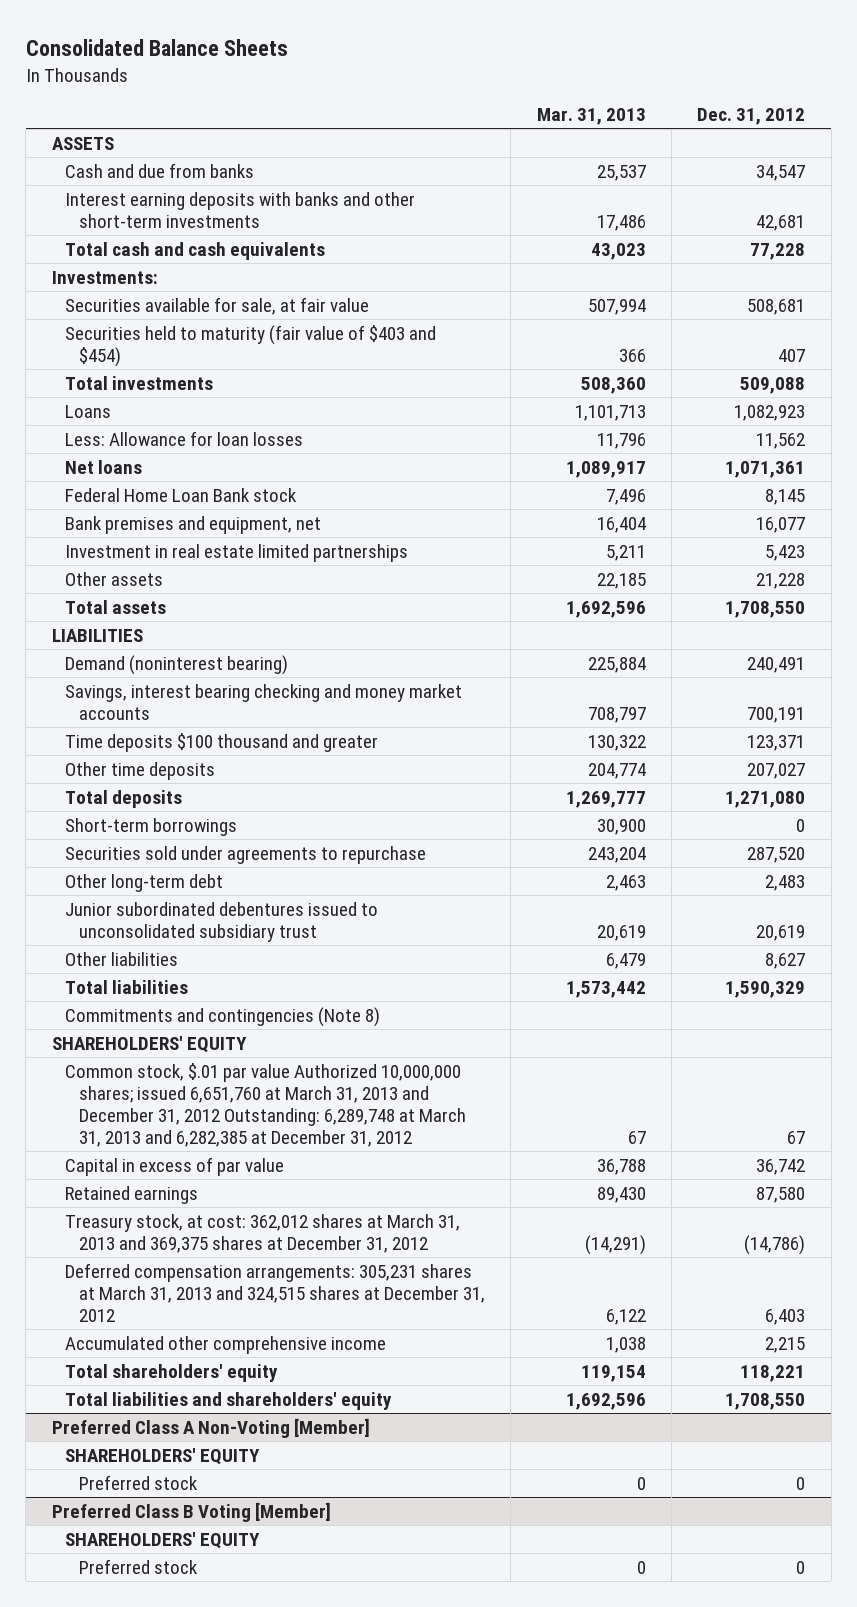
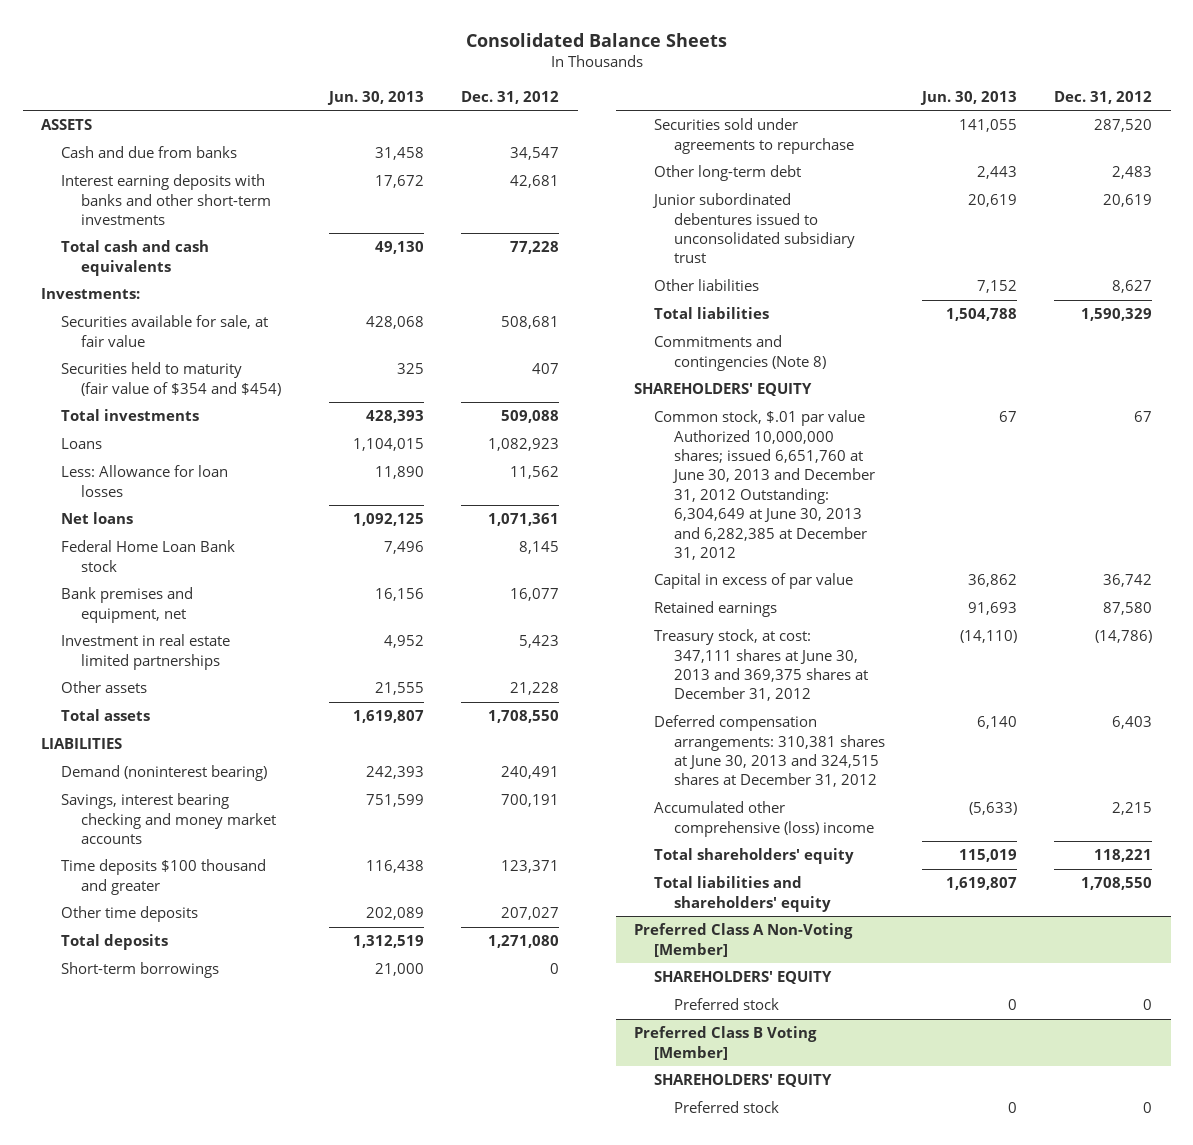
[536,108,646,126] Mar. 31, 2013 -> none
none -> [327,90,425,105] Jun. 30, 2013
[65,324,437,367] Securities held to maturity (fair value of $403 and $454) -> [61,362,282,396] Securities held to maturity (fair value of $354 and $454)
[65,1062,467,1147] Common stock, $.01 par value Authorized 10,000,000 shares; issued 6,651,760 at March 31, 2013 and December 31, 2012 Outstanding: 6,289,748 at March 31, 2013 and 6,282,385 at December 31, 2012 -> [654,410,876,561] Common stock, $.01 par value Authorized 10,000,000 shares; issued 6,651,760 at June 30, 2013 and December 31, 2012 Outstanding: 6,304,649 at June 30, 2013 and 6,282,385 at December 31, 2012
[65,1213,461,1253] Treasury stock, at cost: 362,012 shares at March 31, 2013 and 369,375 shares at December 31, 2012 -> [654,629,869,702] Treasury stock, at cost: 347,111 shares at June 30, 2013 and 369,375 shares at December 31, 2012
[65,1262,486,1322] Deferred compensation arrangements: 305,231 shares at March 31, 2013 and 324,515 shares at December 31, 2012 -> [654,715,886,788] Deferred compensation arrangements: 310,381 shares at June 30, 2013 and 324,515 shares at December 31, 2012
[65,1335,387,1354] Accumulated other comprehensive income -> [654,801,875,837] Accumulated other comprehensive (loss) income

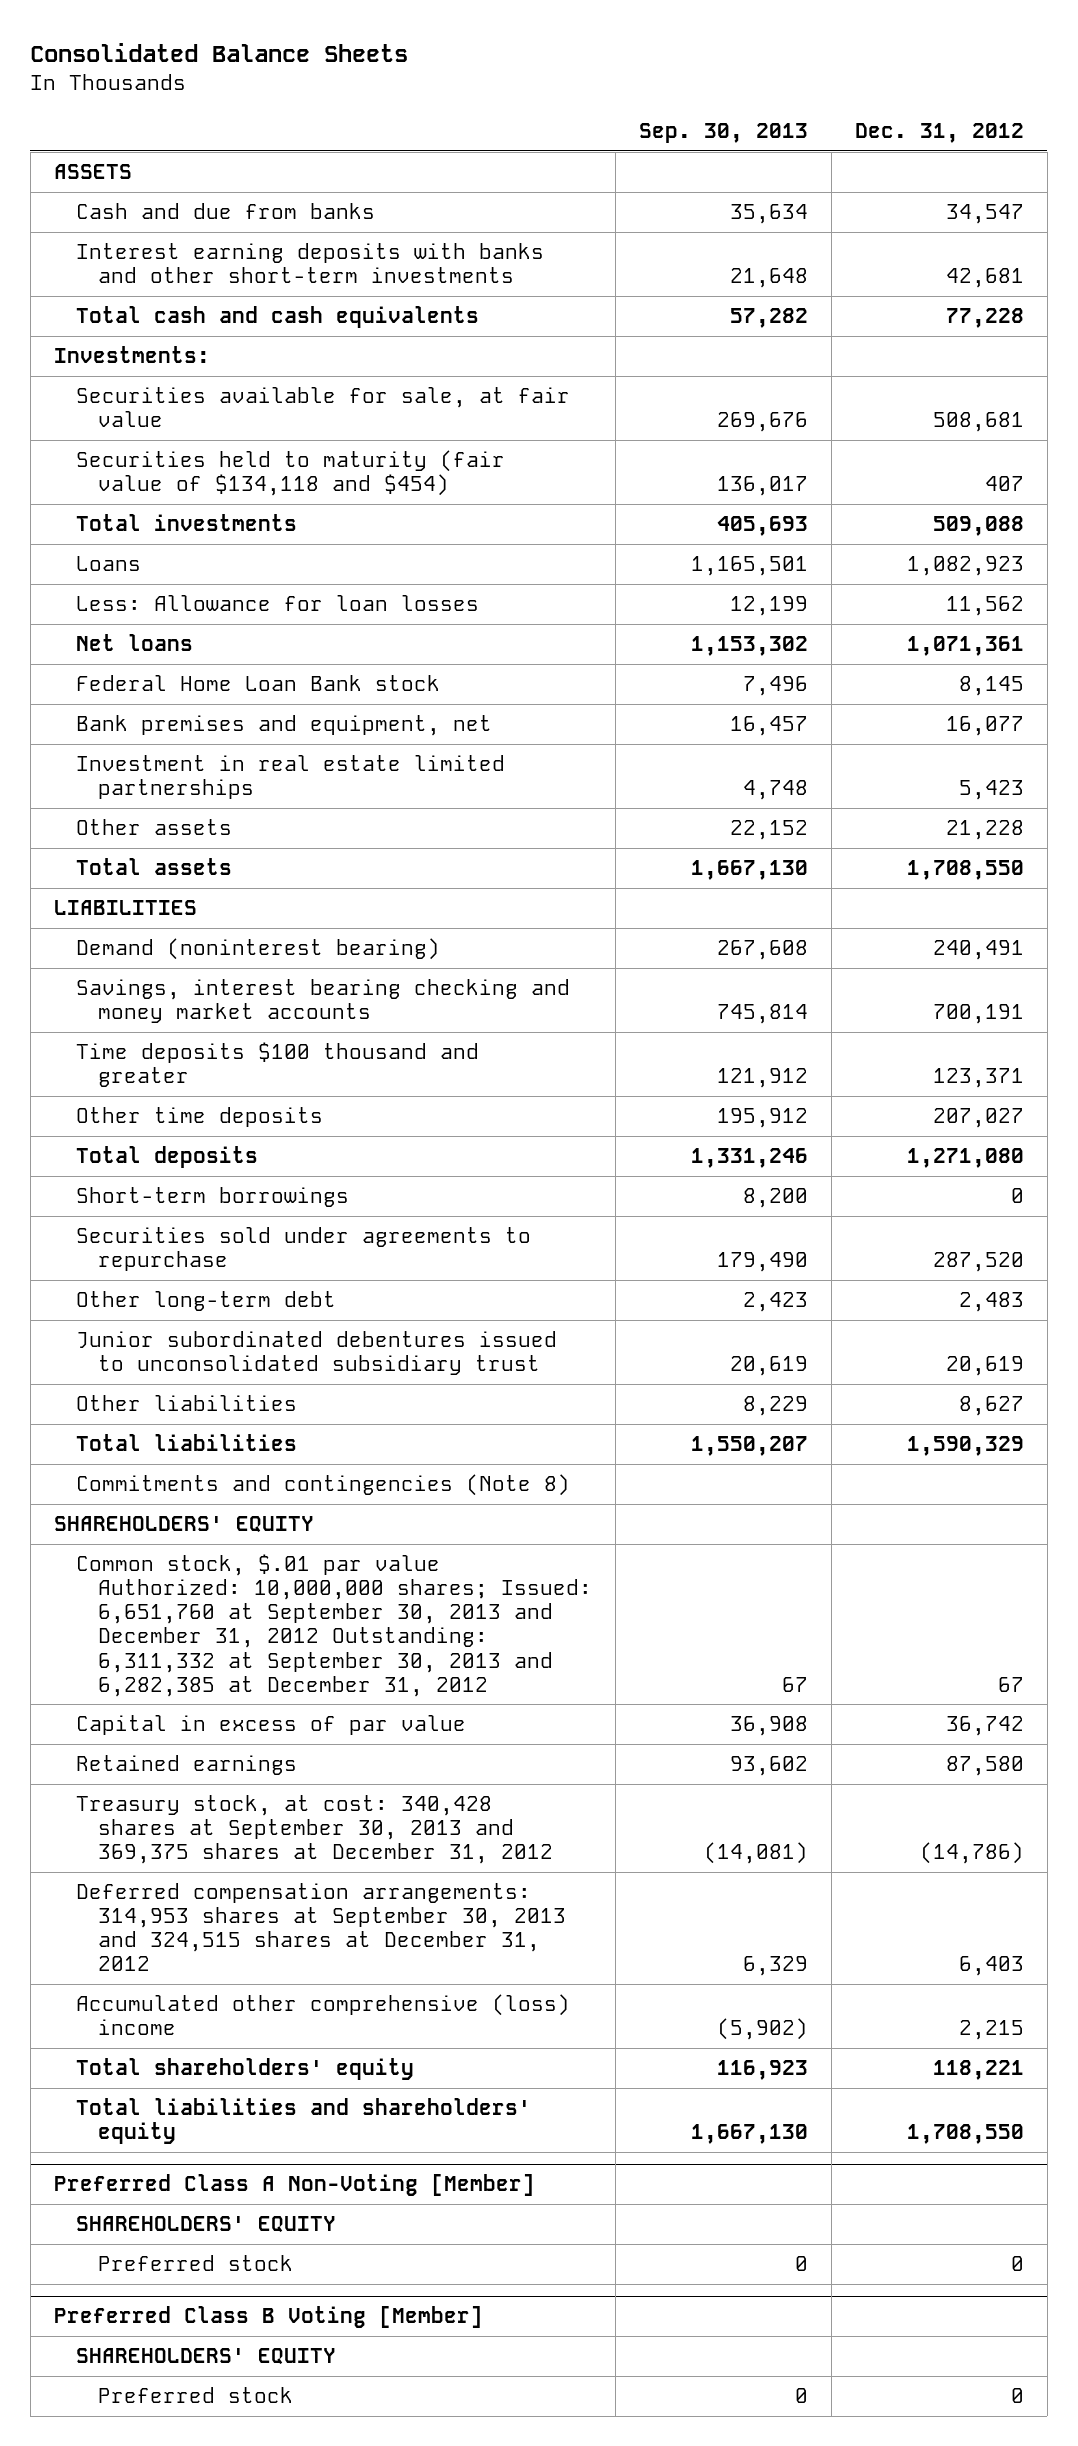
[327,90,425,105] Jun. 30, 2013 -> none
none -> [638,123,808,144] Sep. 30, 2013
[61,362,282,396] Securities held to maturity (fair value of $354 and $454) -> [75,450,505,497] Securities held to maturity (fair value of $134,118 and $454)
[654,410,876,561] Common stock, $.01 par value Authorized 10,000,000 shares; issued 6,651,760 at June 30, 2013 and December 31, 2012 Outstanding: 6,304,649 at June 30, 2013 and 6,282,385 at December 31, 2012 -> [75,1554,592,1697] Common stock, $.01 par value Authorized: 10,000,000 shares; Issued: 6,651,760 at September 30, 2013 and December 31, 2012 Outstanding: 6,311,332 at September 30, 2013 and 6,282,385 at December 31, 2012
[654,629,869,702] Treasury stock, at cost: 347,111 shares at June 30, 2013 and 369,375 shares at December 31, 2012 -> [75,1795,553,1865] Treasury stock, at cost: 340,428 shares at September 30, 2013 and 369,375 shares at December 31, 2012
[654,715,886,788] Deferred compensation arrangements: 310,381 shares at June 30, 2013 and 324,515 shares at December 31, 2012 -> [75,1883,566,1972] Deferred compensation arrangements: 314,953 shares at September 30, 2013 and 324,515 shares at December 31, 2012

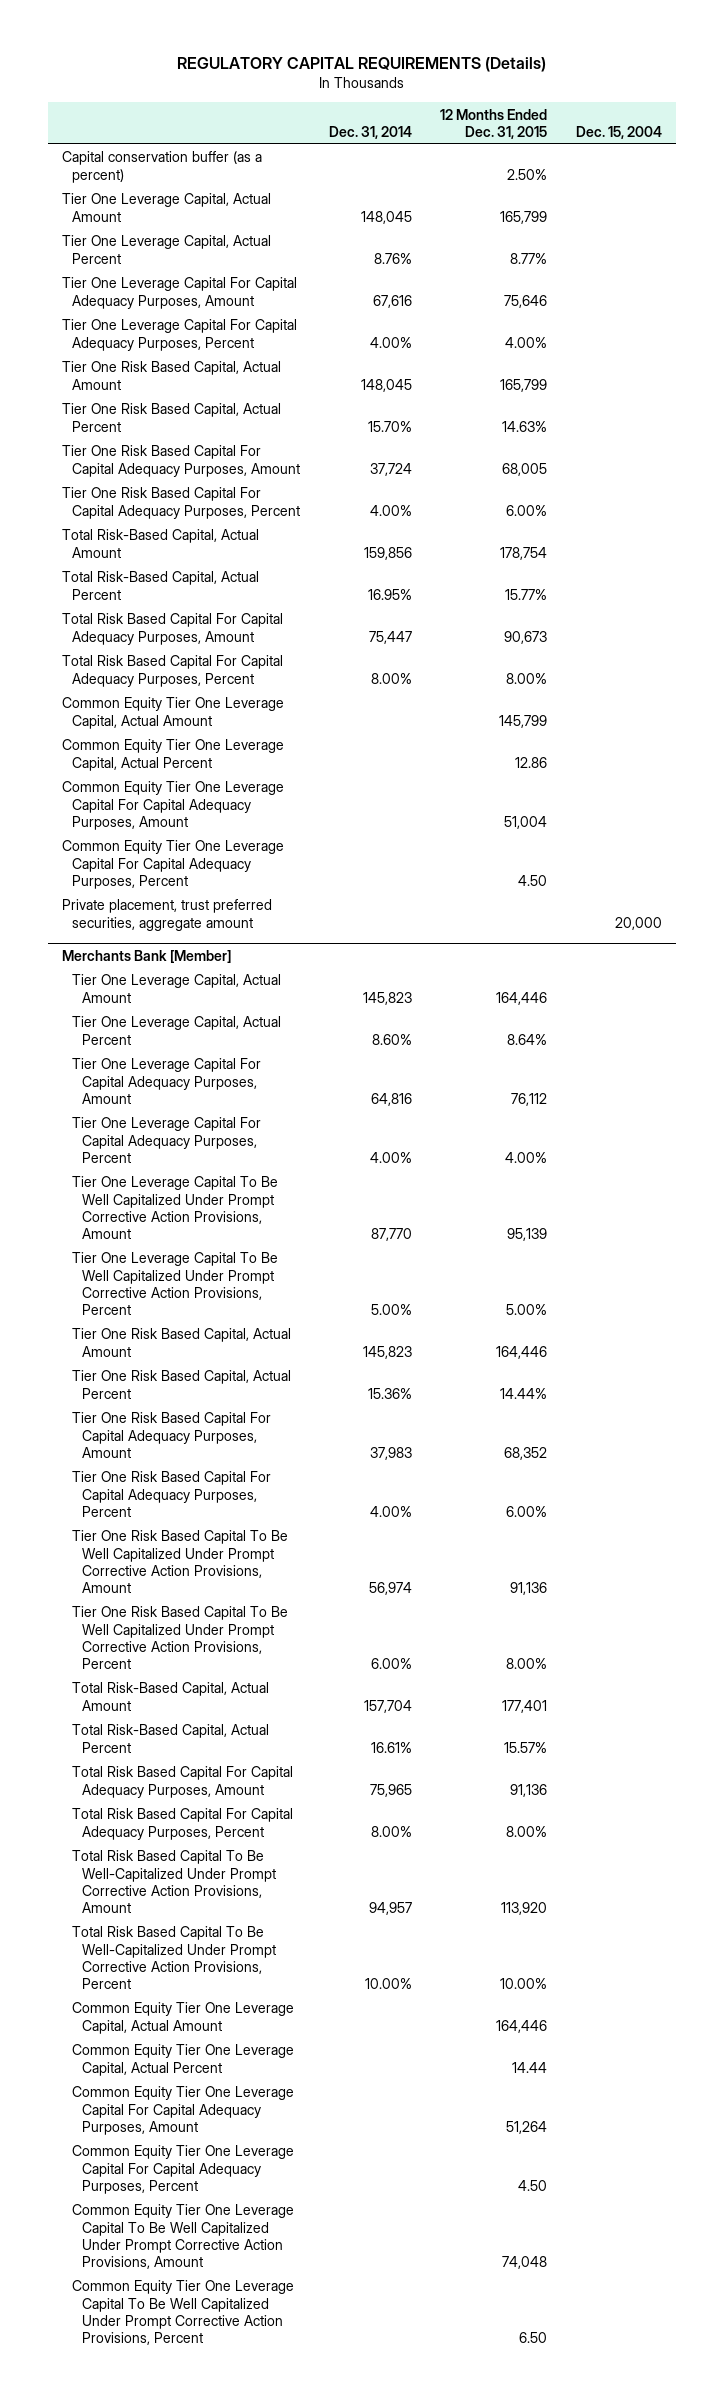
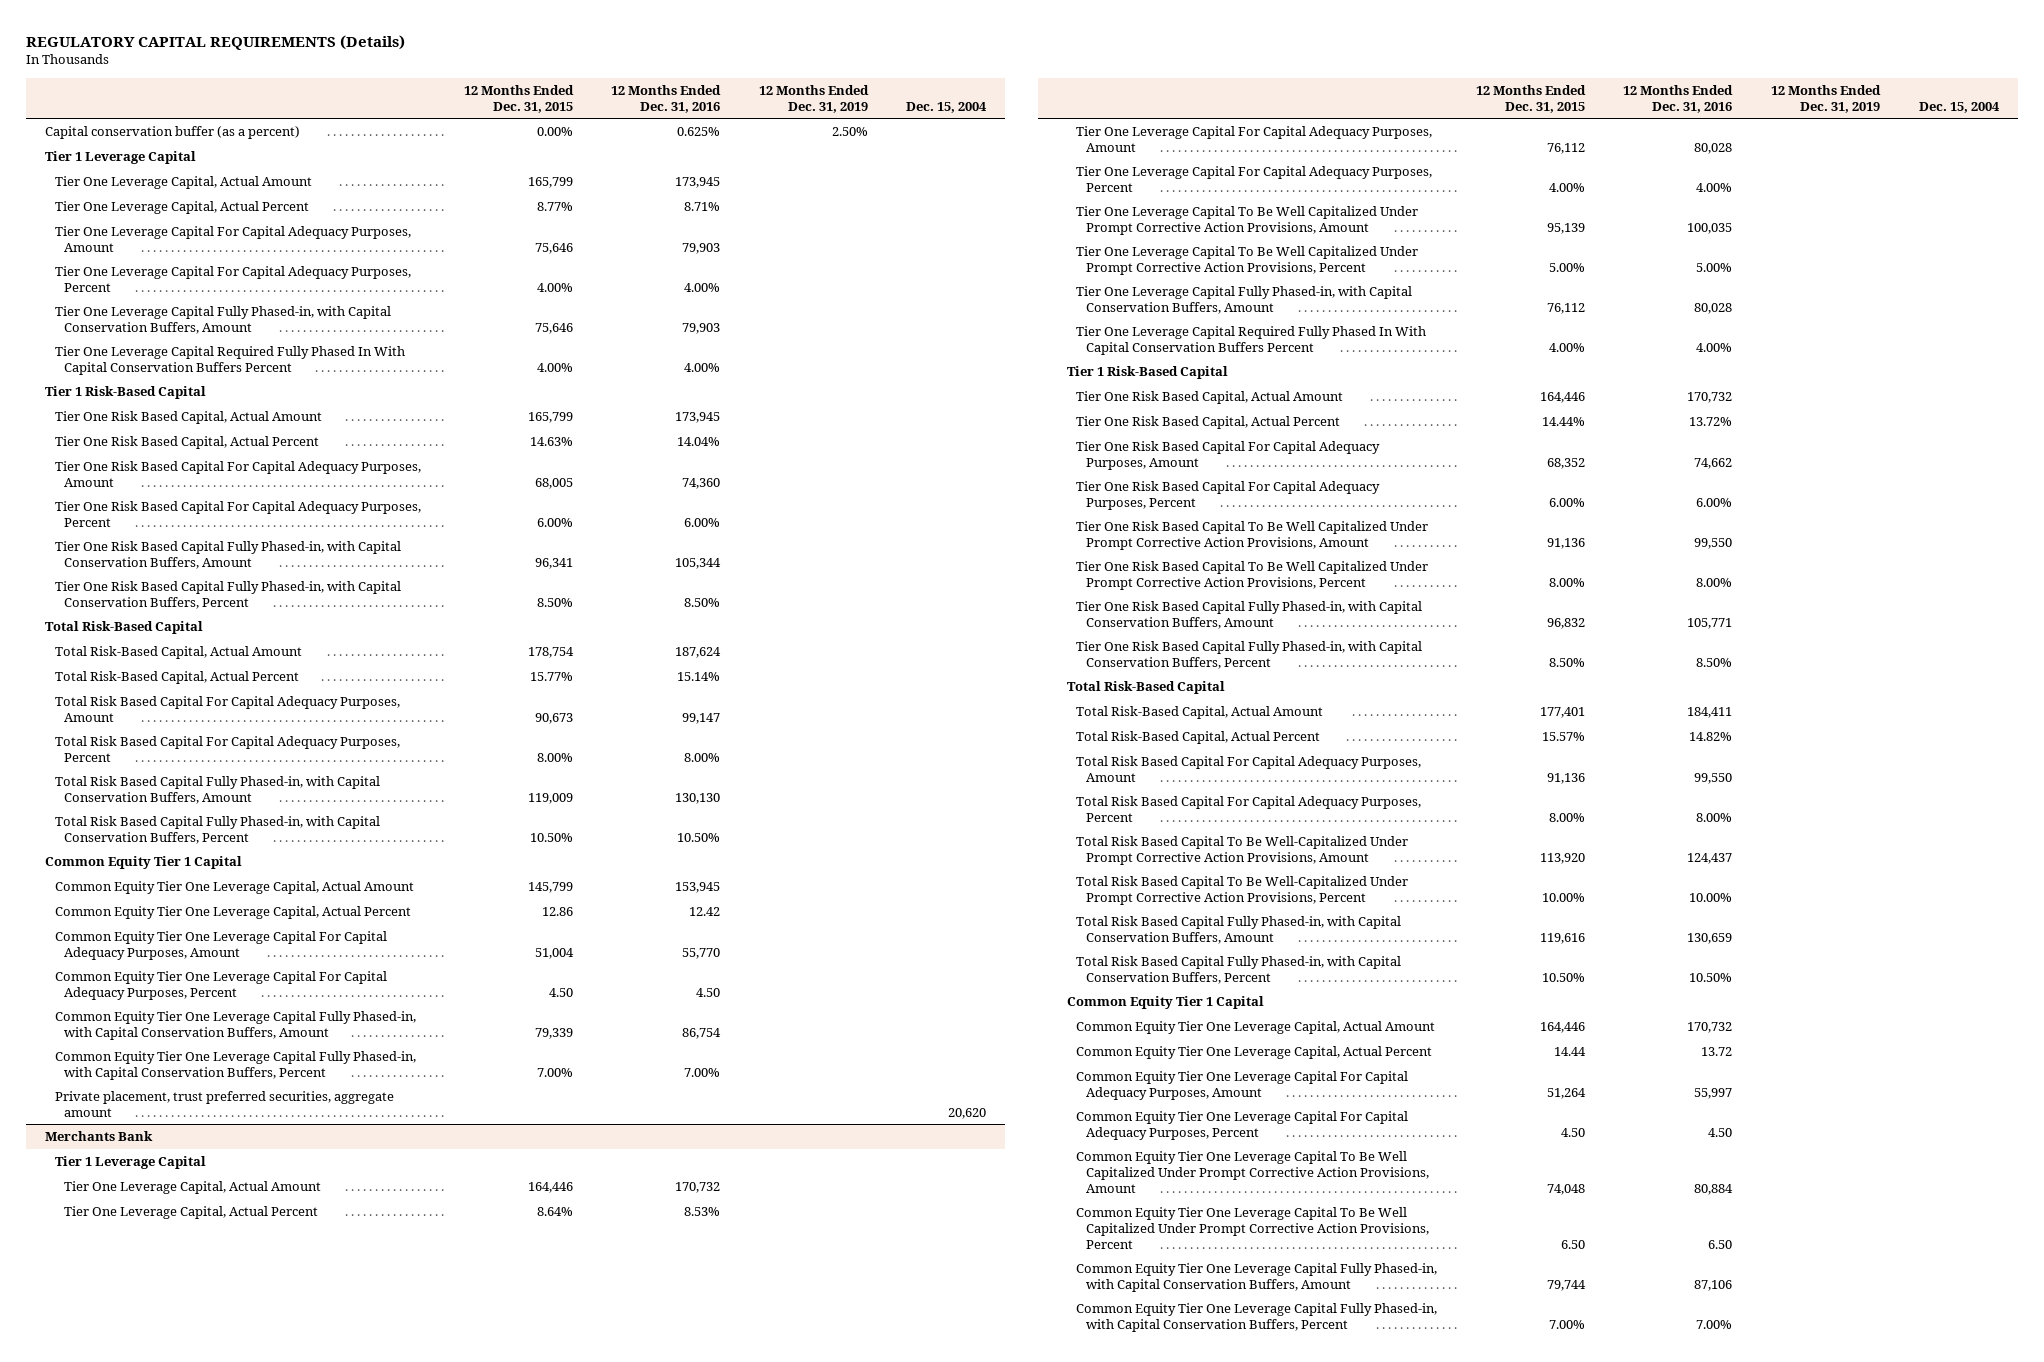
[328,125,412,139] Dec. 31, 2014 -> none
none -> [611,84,722,113] 12 Months Ended Dec. 31, 2016
none -> [758,84,869,113] 12 Months Ended Dec. 31, 2019
[507,168,548,180] 2.50% -> [536,127,573,137] 0.00%
none -> [45,151,197,165] Tier 1 Leverage Capital
none -> [54,306,391,334] Tier One Leverage Capital Fully Phased-in, with Capital Conservation Buffers, Amount
none -> [54,346,405,375] Tier One Leverage Capital Required Fully Phased In With Capital Conservation Buffers Percent
none -> [45,386,207,400] Tier 1 Risk-Based Capital
none -> [54,541,401,569] Tier One Risk Based Capital Fully Phased-in, with Capital Conservation Buffers, Amount
none -> [54,581,401,609] Tier One Risk Based Capital Fully Phased-in, with Capital Conservation Buffers, Percent
none -> [45,621,204,635] Total Risk-Based Capital
none -> [54,776,380,804] Total Risk Based Capital Fully Phased-in, with Capital Conservation Buffers, Amount
none -> [54,816,380,844] Total Risk Based Capital Fully Phased-in, with Capital Conservation Buffers, Percent
none -> [45,856,243,870] Common Equity Tier 1 Capital
none -> [54,1011,416,1040] Common Equity Tier One Leverage Capital Fully Phased-in, with Capital Conservation Buffers, Amount
none -> [54,1051,416,1080] Common Equity Tier One Leverage Capital Fully Phased-in, with Capital Conservation Buffers, Percent
[615,916,663,930] 20,000 -> [948,1107,987,1119] 20,620
[62,949,232,963] Merchants Bank [Member] -> [45,1131,154,1142] Merchants Bank
none -> [54,1156,206,1170] Tier 1 Leverage Capital
none -> [1076,286,1413,314] Tier One Leverage Capital Fully Phased-in, with Capital Conservation Buffers, Amount
none -> [1076,326,1427,355] Tier One Leverage Capital Required Fully Phased In With Capital Conservation Buffers Percent
none -> [1067,366,1229,380] Tier 1 Risk-Based Capital
none -> [1076,601,1423,629] Tier One Risk Based Capital Fully Phased-in, with Capital Conservation Buffers, Amount
none -> [1076,641,1423,669] Tier One Risk Based Capital Fully Phased-in, with Capital Conservation Buffers, Percent
none -> [1067,681,1226,695] Total Risk-Based Capital
none -> [1076,916,1402,944] Total Risk Based Capital Fully Phased-in, with Capital Conservation Buffers, Amount
none -> [1076,956,1402,984] Total Risk Based Capital Fully Phased-in, with Capital Conservation Buffers, Percent
none -> [1067,996,1265,1010] Common Equity Tier 1 Capital
none -> [1076,1263,1438,1292] Common Equity Tier One Leverage Capital Fully Phased-in, with Capital Conservation Buffers, Amount
none -> [1076,1303,1438,1332] Common Equity Tier One Leverage Capital Fully Phased-in, with Capital Conservation Buffers, Percent

